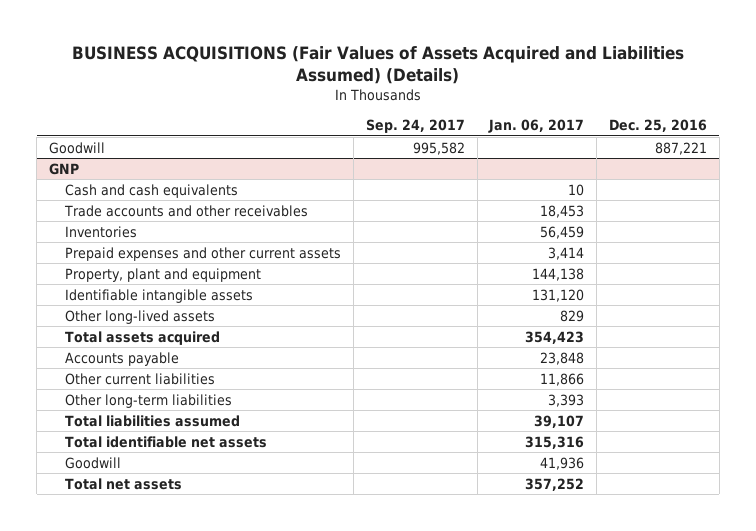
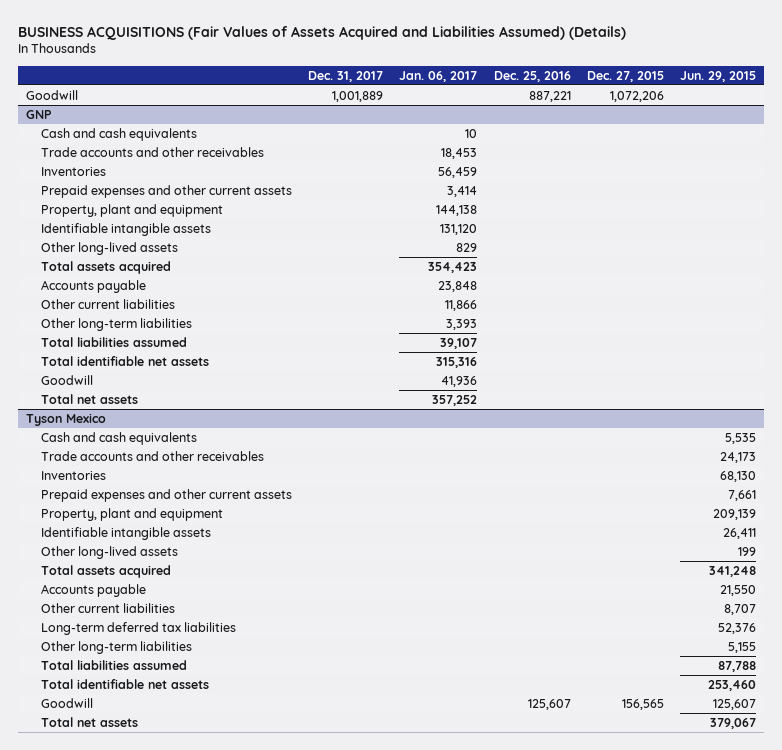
[365,119,465,134] Sep. 24, 2017 -> none
none -> [308,70,384,82] Dec. 31, 2017
none -> [586,70,664,82] Dec. 27, 2015
none -> [679,70,756,82] Jun. 29, 2015
none -> [25,412,106,426] Tyson Mexico
none -> [41,431,198,445] Cash and cash equivalents
none -> [41,450,265,461] Trade accounts and other receivables
none -> [41,470,107,480] Inventories
none -> [41,488,293,502] Prepaid expenses and other current assets
none -> [41,507,224,521] Property, plant and equipment
none -> [41,526,212,540] Identifiable intangible assets
none -> [41,545,179,559] Other long-lived assets
none -> [41,564,172,578] Total assets acquired
none -> [41,583,147,597] Accounts payable
none -> [41,602,176,613] Other current liabilities
none -> [41,621,237,635] Long-term deferred tax liabilities
none -> [41,640,193,654] Other long-term liabilities
none -> [41,659,188,670] Total liabilities assumed
none -> [41,678,210,689] Total identifiable net assets
none -> [41,697,94,708] Goodwill
none -> [41,716,139,727] Total net assets

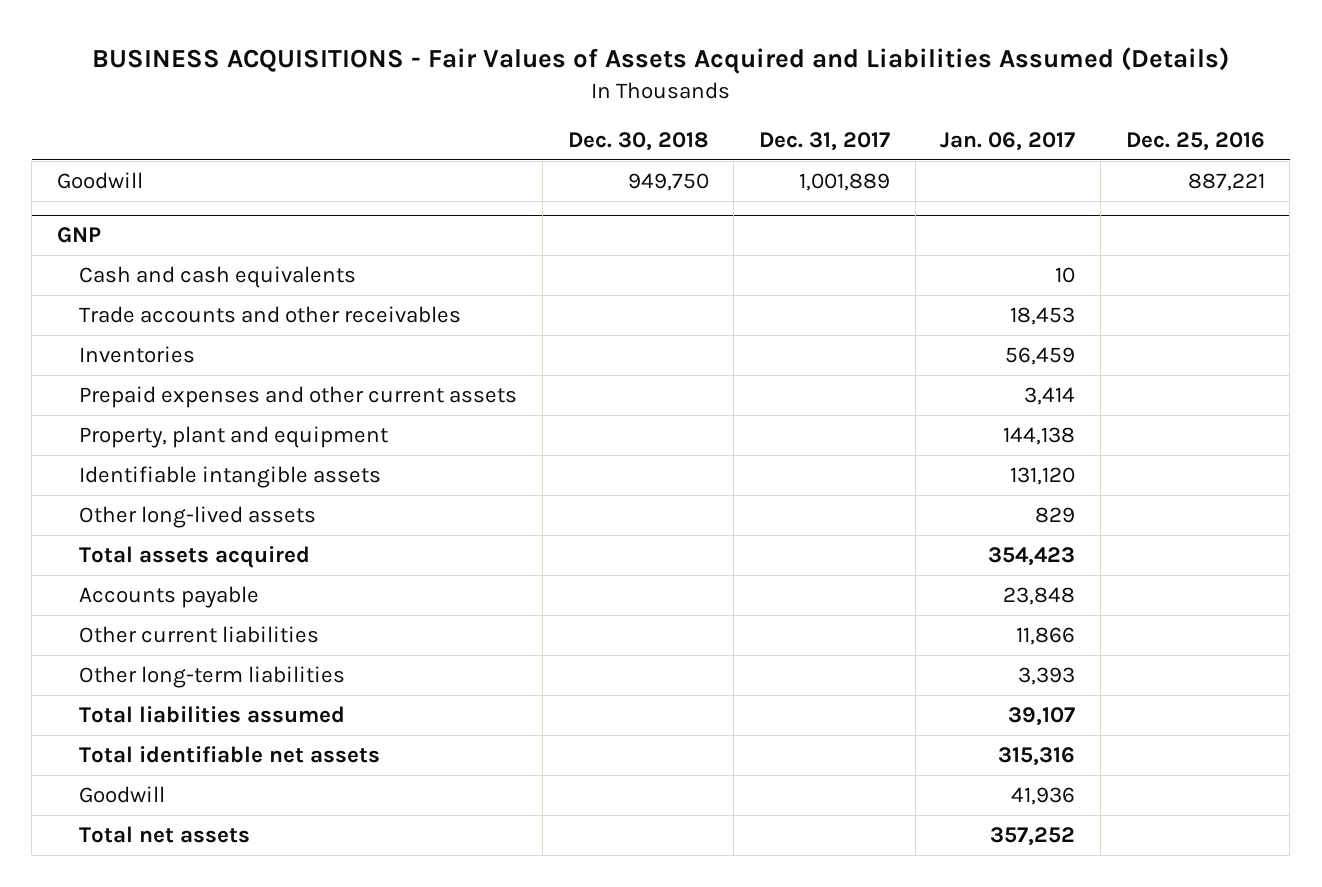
[17,25,626,40] BUSINESS ACQUISITIONS (Fair Values of Assets Acquired and Liabilities Assumed) (Details) -> [91,47,1229,75] BUSINESS ACQUISITIONS - Fair Values of Assets Acquired and Liabilities Assumed (Details)
[586,70,664,82] Dec. 27, 2015 -> none
[679,70,756,82] Jun. 29, 2015 -> none
none -> [567,132,709,152] Dec. 30, 2018
[25,412,106,426] Tyson Mexico -> none
[41,431,198,445] Cash and cash equivalents -> none
[41,450,265,461] Trade accounts and other receivables -> none
[41,470,107,480] Inventories -> none
[41,488,293,502] Prepaid expenses and other current assets -> none
[41,507,224,521] Property, plant and equipment -> none
[41,526,212,540] Identifiable intangible assets -> none
[41,545,179,559] Other long-lived assets -> none
[41,564,172,578] Total assets acquired -> none
[41,583,147,597] Accounts payable -> none
[41,602,176,613] Other current liabilities -> none
[41,621,237,635] Long-term deferred tax liabilities -> none
[41,640,193,654] Other long-term liabilities -> none
[41,659,188,670] Total liabilities assumed -> none
[41,678,210,689] Total identifiable net assets -> none
[41,697,94,708] Goodwill -> none
[41,716,139,727] Total net assets -> none

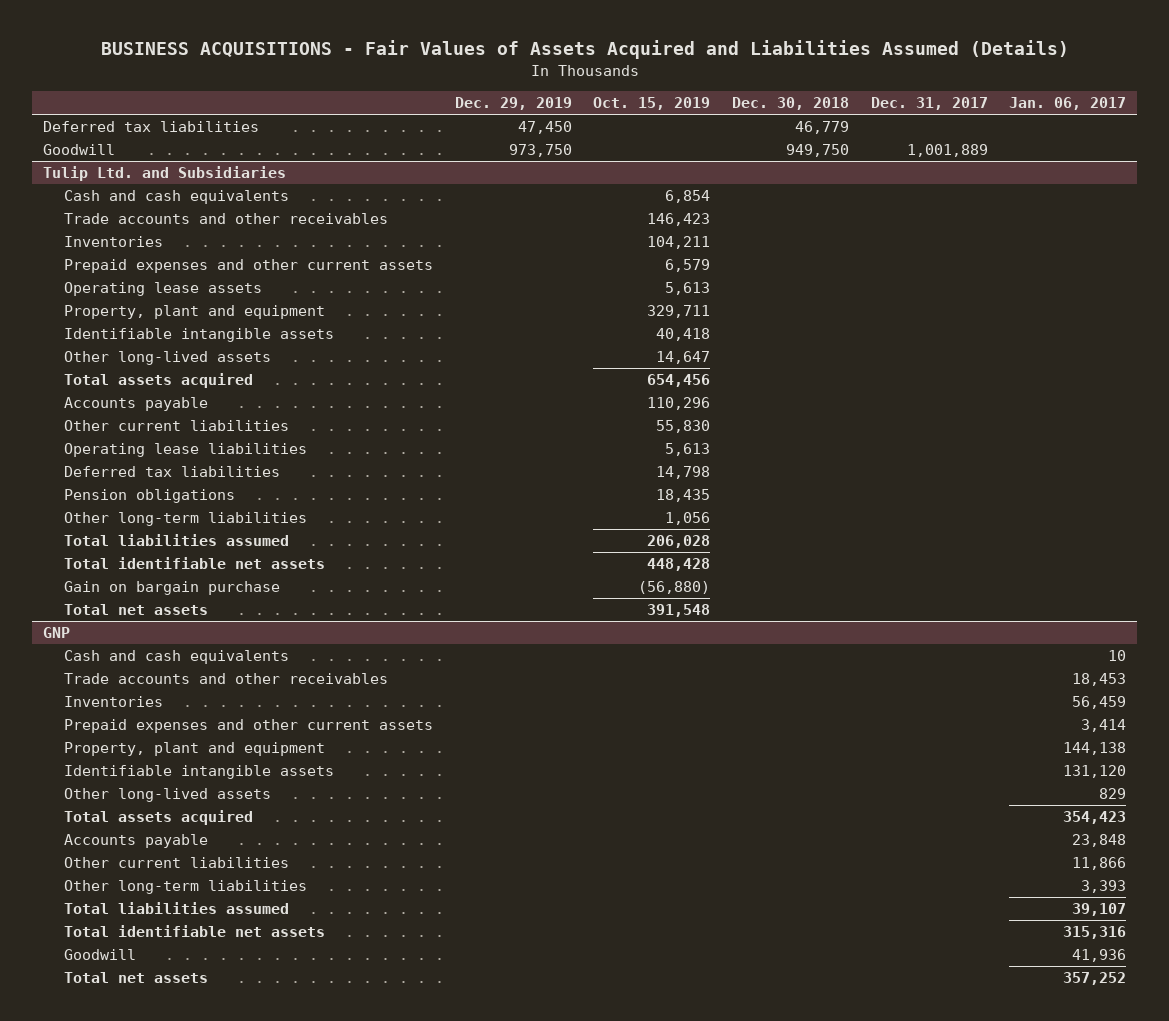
[1125,132,1265,152] Dec. 25, 2016 -> none
none -> [454,97,572,111] Dec. 29, 2019
none -> [593,97,711,111] Oct. 15, 2019
none -> [42,121,259,133] Deferred tax liabilities
none -> [42,166,286,182] Tulip Ltd. and Subsidiaries
none -> [63,190,289,205] Cash and cash equivalents
none -> [63,213,388,225] Trade accounts and other receivables
none -> [63,236,163,248] Inventories
none -> [63,259,433,274] Prepaid expenses and other current assets
none -> [63,282,262,297] Operating lease assets
none -> [63,305,325,320] Property, plant and equipment
none -> [63,328,334,343] Identifiable intangible assets
none -> [63,351,271,366] Other long-lived assets
none -> [63,373,253,389] Total assets acquired
none -> [63,397,208,412] Accounts payable
none -> [63,420,289,432] Other current liabilities
none -> [63,443,307,458] Operating lease liabilities
none -> [63,466,280,478] Deferred tax liabilities
none -> [63,489,235,504] Pension obligations
none -> [63,512,307,527] Other long-term liabilities
none -> [63,534,289,547] Total liabilities assumed
none -> [63,557,325,570] Total identifiable net assets
none -> [63,581,280,596] Gain on bargain purchase
none -> [63,604,208,616] Total net assets

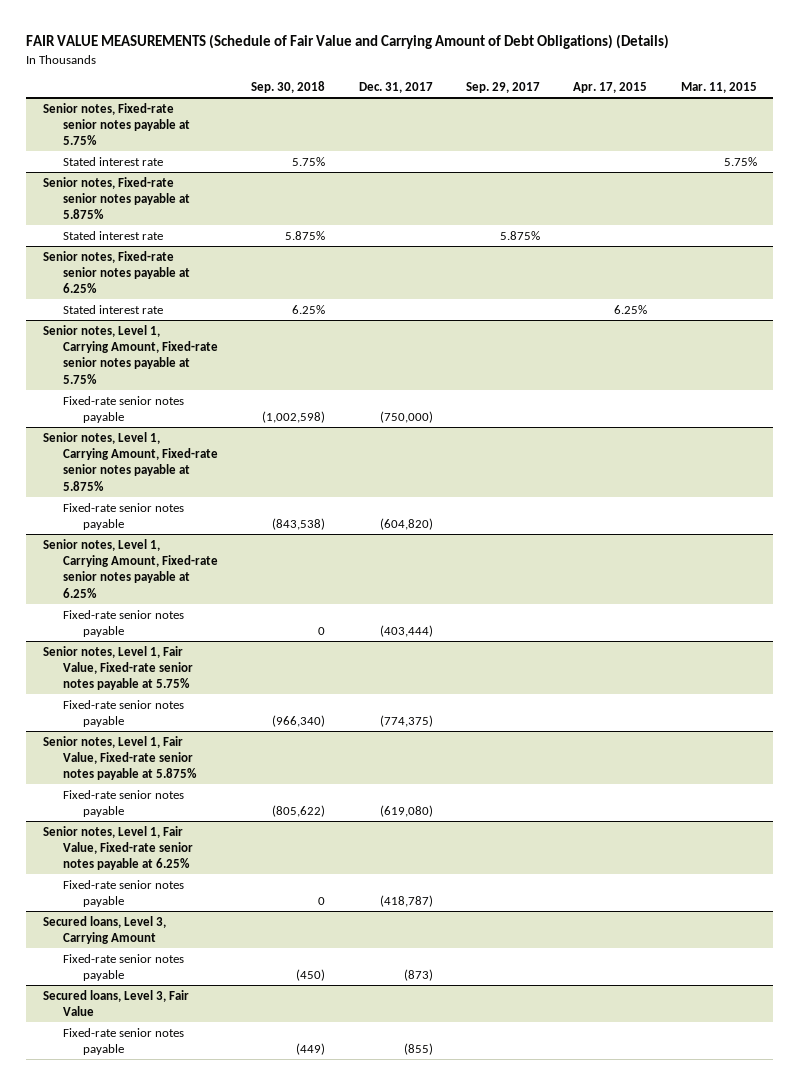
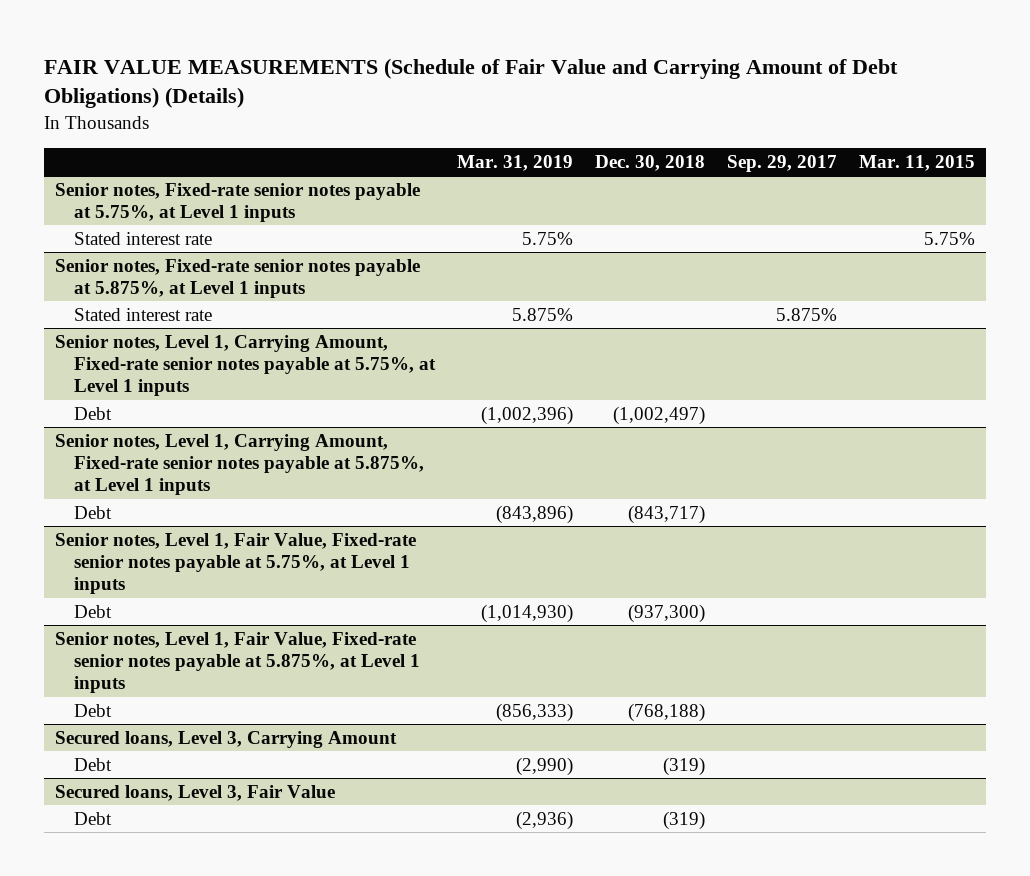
[251,81,326,94] Sep. 30, 2018 -> none
[358,82,433,94] Dec. 31, 2017 -> none
[573,82,648,94] Apr. 17, 2015 -> none
none -> [456,154,573,171] Mar. 31, 2019
none -> [594,154,705,171] Dec. 30, 2018
[43,102,190,146] Senior notes, Fixed-rate senior notes payable at 5.75% -> [54,182,420,222] Senior notes, Fixed-rate senior notes payable at 5.75%, at Level 1 inputs
[43,176,190,220] Senior notes, Fixed-rate senior notes payable at 5.875% -> [54,258,420,298] Senior notes, Fixed-rate senior notes payable at 5.875%, at Level 1 inputs
[43,250,190,294] Senior notes, Fixed-rate senior notes payable at 6.25% -> none
[62,304,163,314] Stated interest rate -> none
[43,538,218,598] Senior notes, Level 1, Carrying Amount, Fixed-rate senior notes payable at 6.25% -> none
[62,609,184,637] Fixed-rate senior notes payable -> none
[43,825,193,871] Senior notes, Level 1, Fair Value, Fixed-rate senior notes payable at 6.25% -> none
[62,879,184,907] Fixed-rate senior notes payable -> none
[43,324,218,384] Senior notes, Level 1, Carrying Amount, Fixed-rate senior notes payable at 5.75% -> [54,334,436,397] Senior notes, Level 1, Carrying Amount, Fixed-rate senior notes payable at 5.75%, at Level 1 inputs
[62,395,184,423] Fixed-rate senior notes payable -> [73,406,112,420] Debt
[43,431,218,491] Senior notes, Level 1, Carrying Amount, Fixed-rate senior notes payable at 5.875% -> [54,433,424,496] Senior notes, Level 1, Carrying Amount, Fixed-rate senior notes payable at 5.875%, at Level 1 inputs
[62,502,184,530] Fixed-rate senior notes payable -> [73,505,112,519] Debt
[43,645,193,691] Senior notes, Level 1, Fair Value, Fixed-rate senior notes payable at 5.75% -> [54,532,416,595] Senior notes, Level 1, Fair Value, Fixed-rate senior notes payable at 5.75%, at Level 1 inputs
[62,699,184,727] Fixed-rate senior notes payable -> [73,604,112,618] Debt
[43,735,197,781] Senior notes, Level 1, Fair Value, Fixed-rate senior notes payable at 5.875% -> [54,631,420,694] Senior notes, Level 1, Fair Value, Fixed-rate senior notes payable at 5.875%, at Level 1 inputs
[62,789,184,817] Fixed-rate senior notes payable -> [73,703,112,717] Debt
[62,953,184,981] Fixed-rate senior notes payable -> [73,757,112,771] Debt
[62,1027,184,1055] Fixed-rate senior notes payable -> [73,811,112,825] Debt

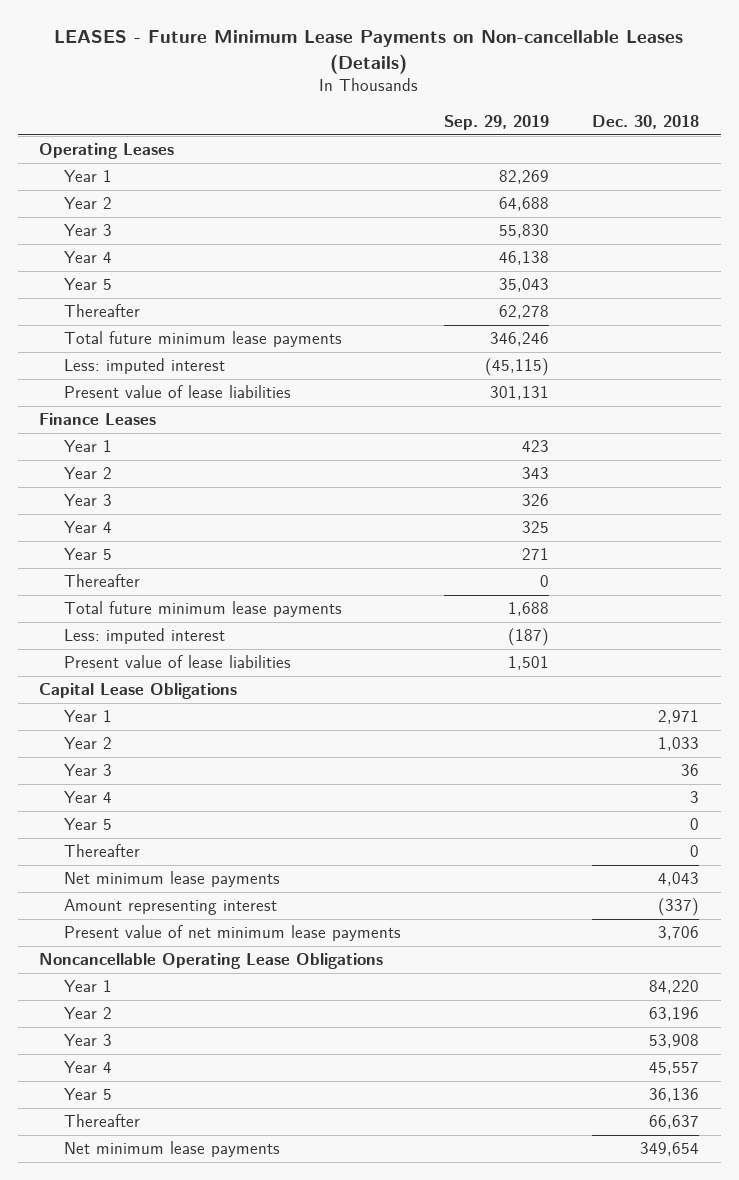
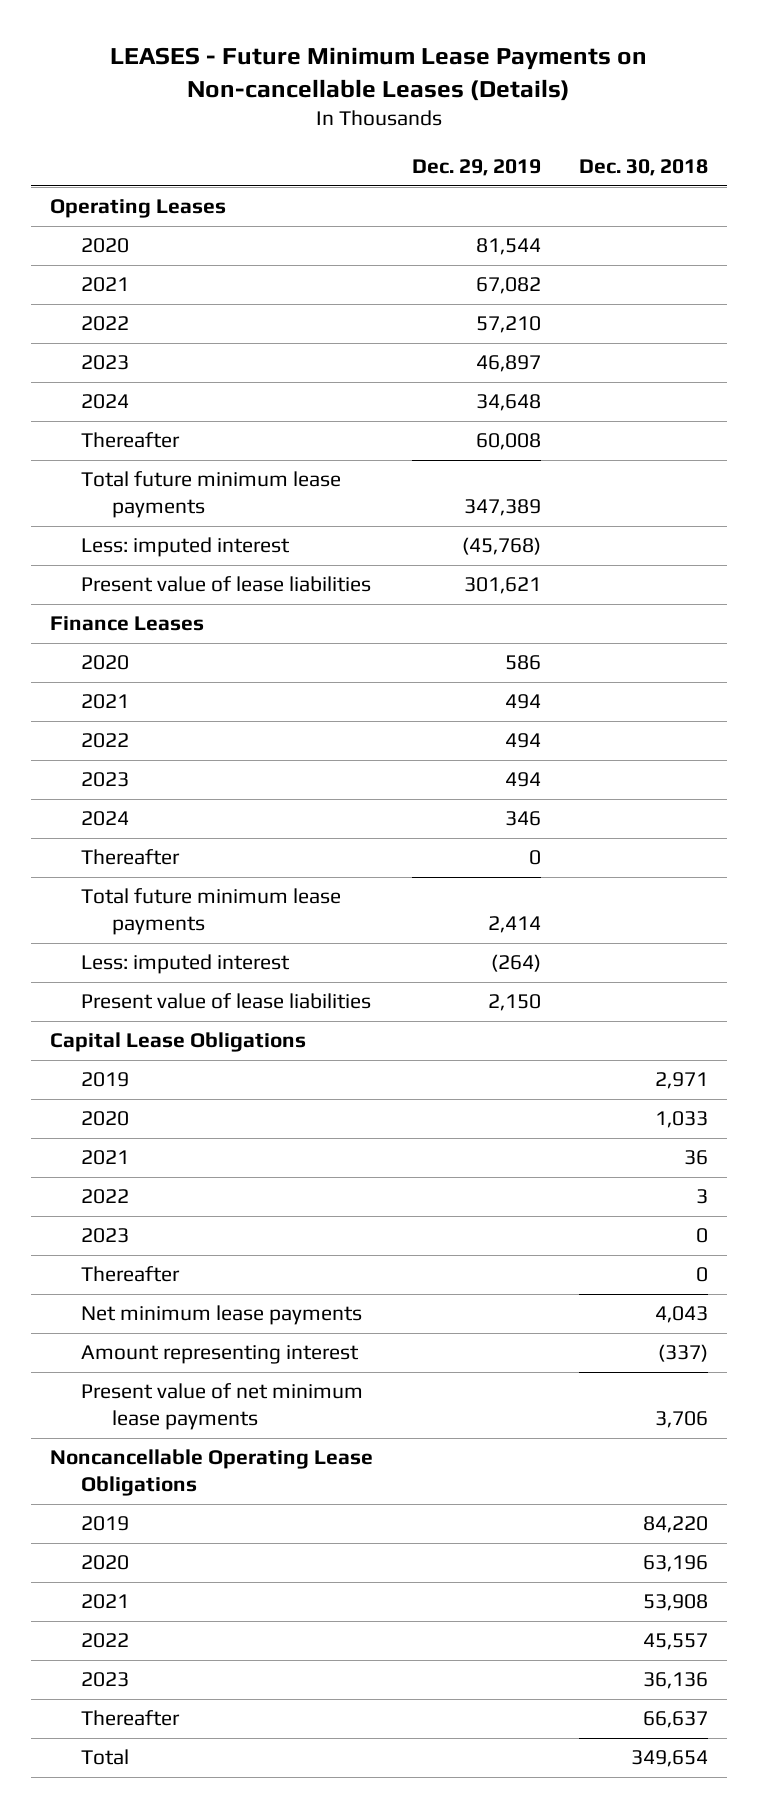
[443,115,549,131] Sep. 29, 2019 -> none
none -> [411,158,541,176] Dec. 29, 2019
[63,170,112,183] Year 1 -> none
none -> [81,238,130,254] 2020
[63,197,112,210] Year 2 -> [81,277,130,293] 2021
[63,224,112,237] Year 3 -> [81,316,130,332] 2022
[63,251,112,264] Year 4 -> [81,355,130,371] 2023
[63,278,112,291] Year 5 -> [81,394,130,410] 2024
[63,440,112,453] Year 1 -> none
none -> [81,655,130,671] 2020
[63,467,112,480] Year 2 -> [81,694,130,710] 2021
[63,494,112,507] Year 3 -> [81,733,130,749] 2022
[63,521,112,534] Year 4 -> [81,772,130,788] 2023
[63,548,112,561] Year 5 -> [81,811,130,827] 2024
[63,710,112,723] Year 1 -> [81,1072,130,1088] 2019
[63,737,112,750] Year 2 -> [81,1111,130,1127] 2020
[63,764,112,777] Year 3 -> [81,1150,130,1166] 2021
[63,791,112,804] Year 4 -> [81,1189,130,1205] 2022
[63,818,112,831] Year 5 -> [81,1228,130,1244] 2023
[63,980,112,993] Year 1 -> [81,1516,130,1532] 2019
[63,1007,112,1020] Year 2 -> [81,1555,130,1571] 2020
[63,1034,112,1047] Year 3 -> [81,1594,130,1610] 2021
[63,1061,112,1074] Year 4 -> [81,1633,130,1649] 2022
[63,1088,112,1101] Year 5 -> [81,1672,130,1688] 2023
[63,1141,280,1158] Net minimum lease payments -> [81,1749,130,1766] Total

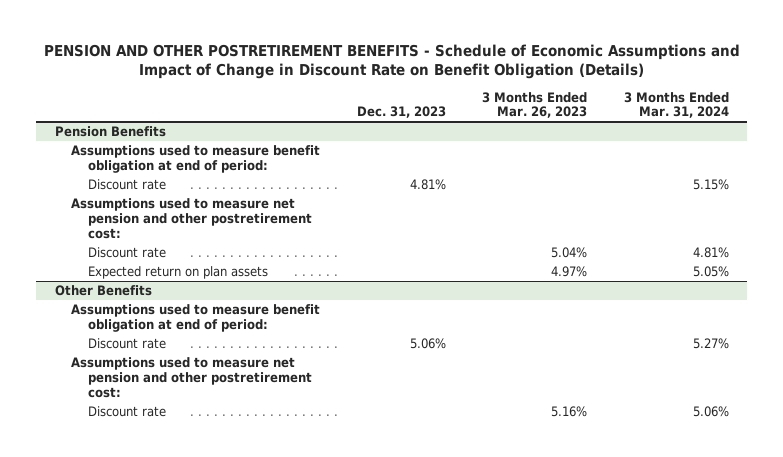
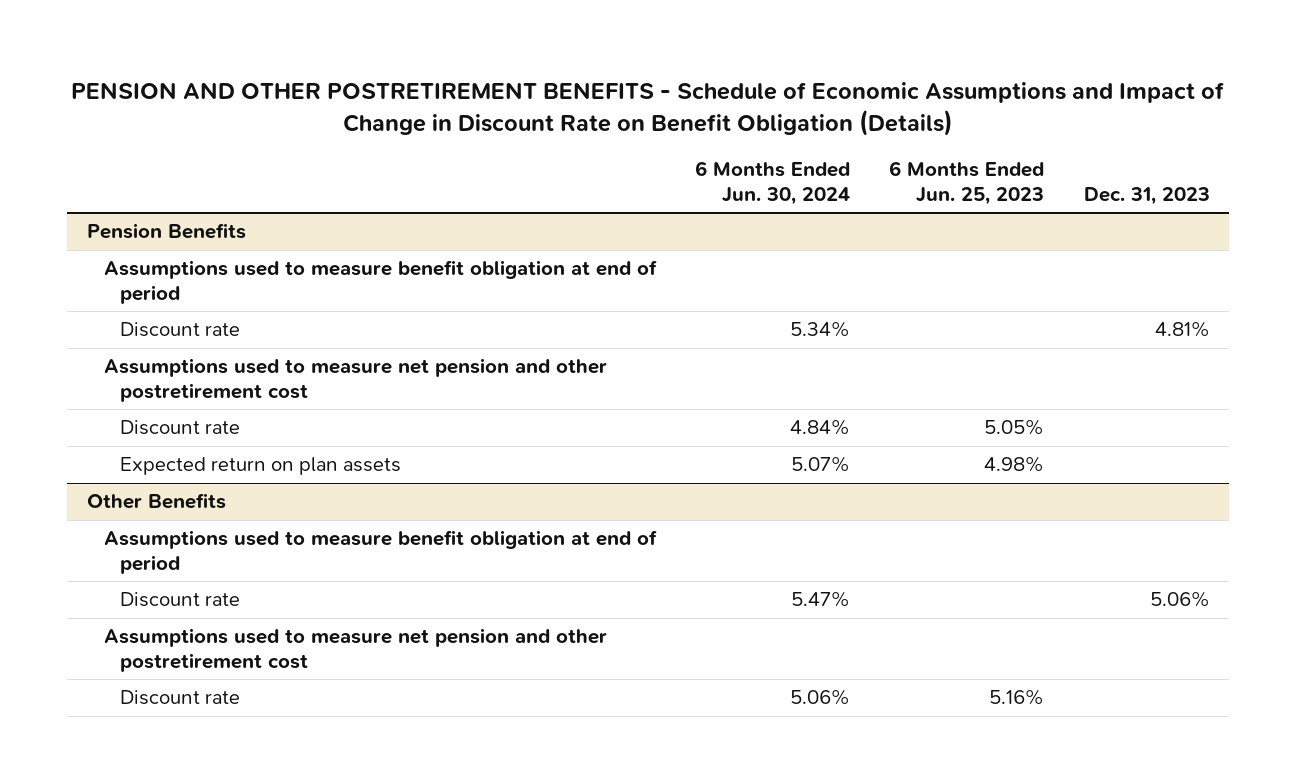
[482,91,588,119] 3 Months Ended Mar. 26, 2023 -> none
[623,91,729,119] 3 Months Ended Mar. 31, 2024 -> none
none -> [694,161,850,205] 6 Months Ended Jun. 30, 2024
none -> [889,161,1045,205] 6 Months Ended Jun. 25, 2023
[71,145,321,173] Assumptions used to measure benefit obligation at end of period: -> [103,260,657,304] Assumptions used to measure benefit obligation at end of period
[71,198,312,239] Assumptions used to measure net pension and other postretirement cost: -> [103,358,607,402] Assumptions used to measure net pension and other postretirement cost
[71,304,321,332] Assumptions used to measure benefit obligation at end of period: -> [103,530,657,574] Assumptions used to measure benefit obligation at end of period
[71,357,312,398] Assumptions used to measure net pension and other postretirement cost: -> [103,628,607,672] Assumptions used to measure net pension and other postretirement cost

